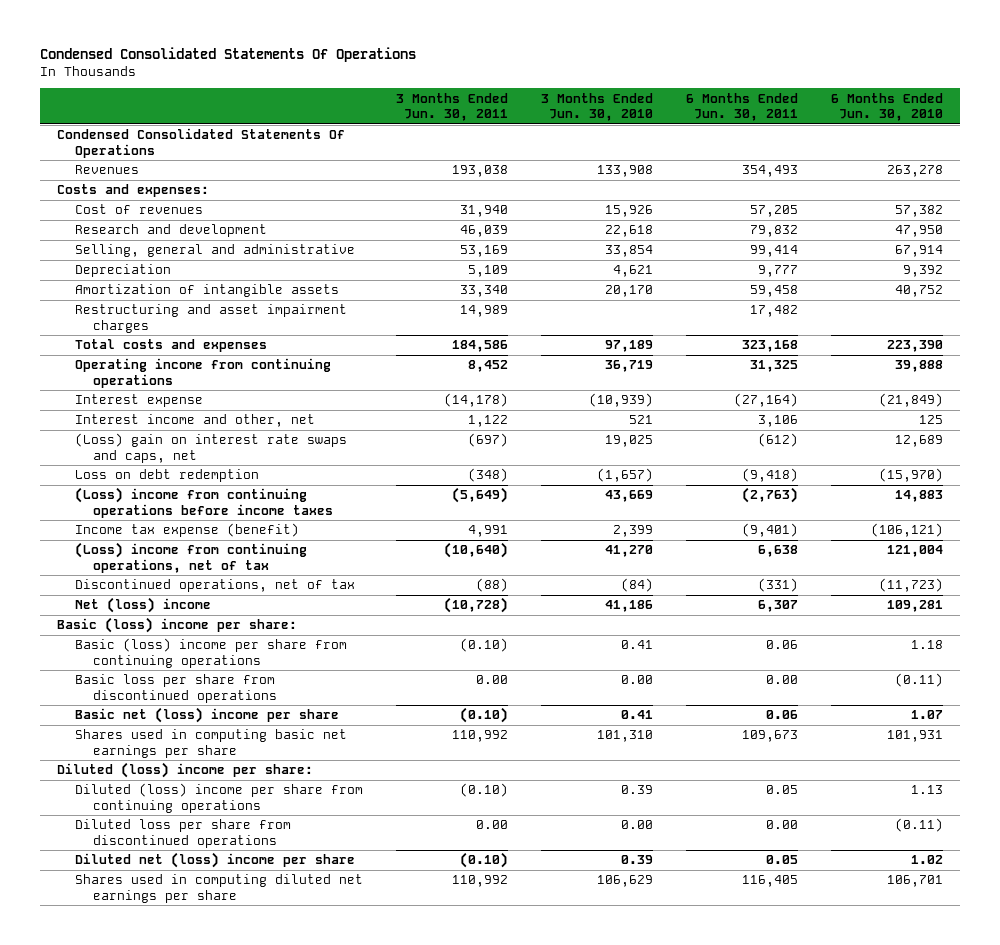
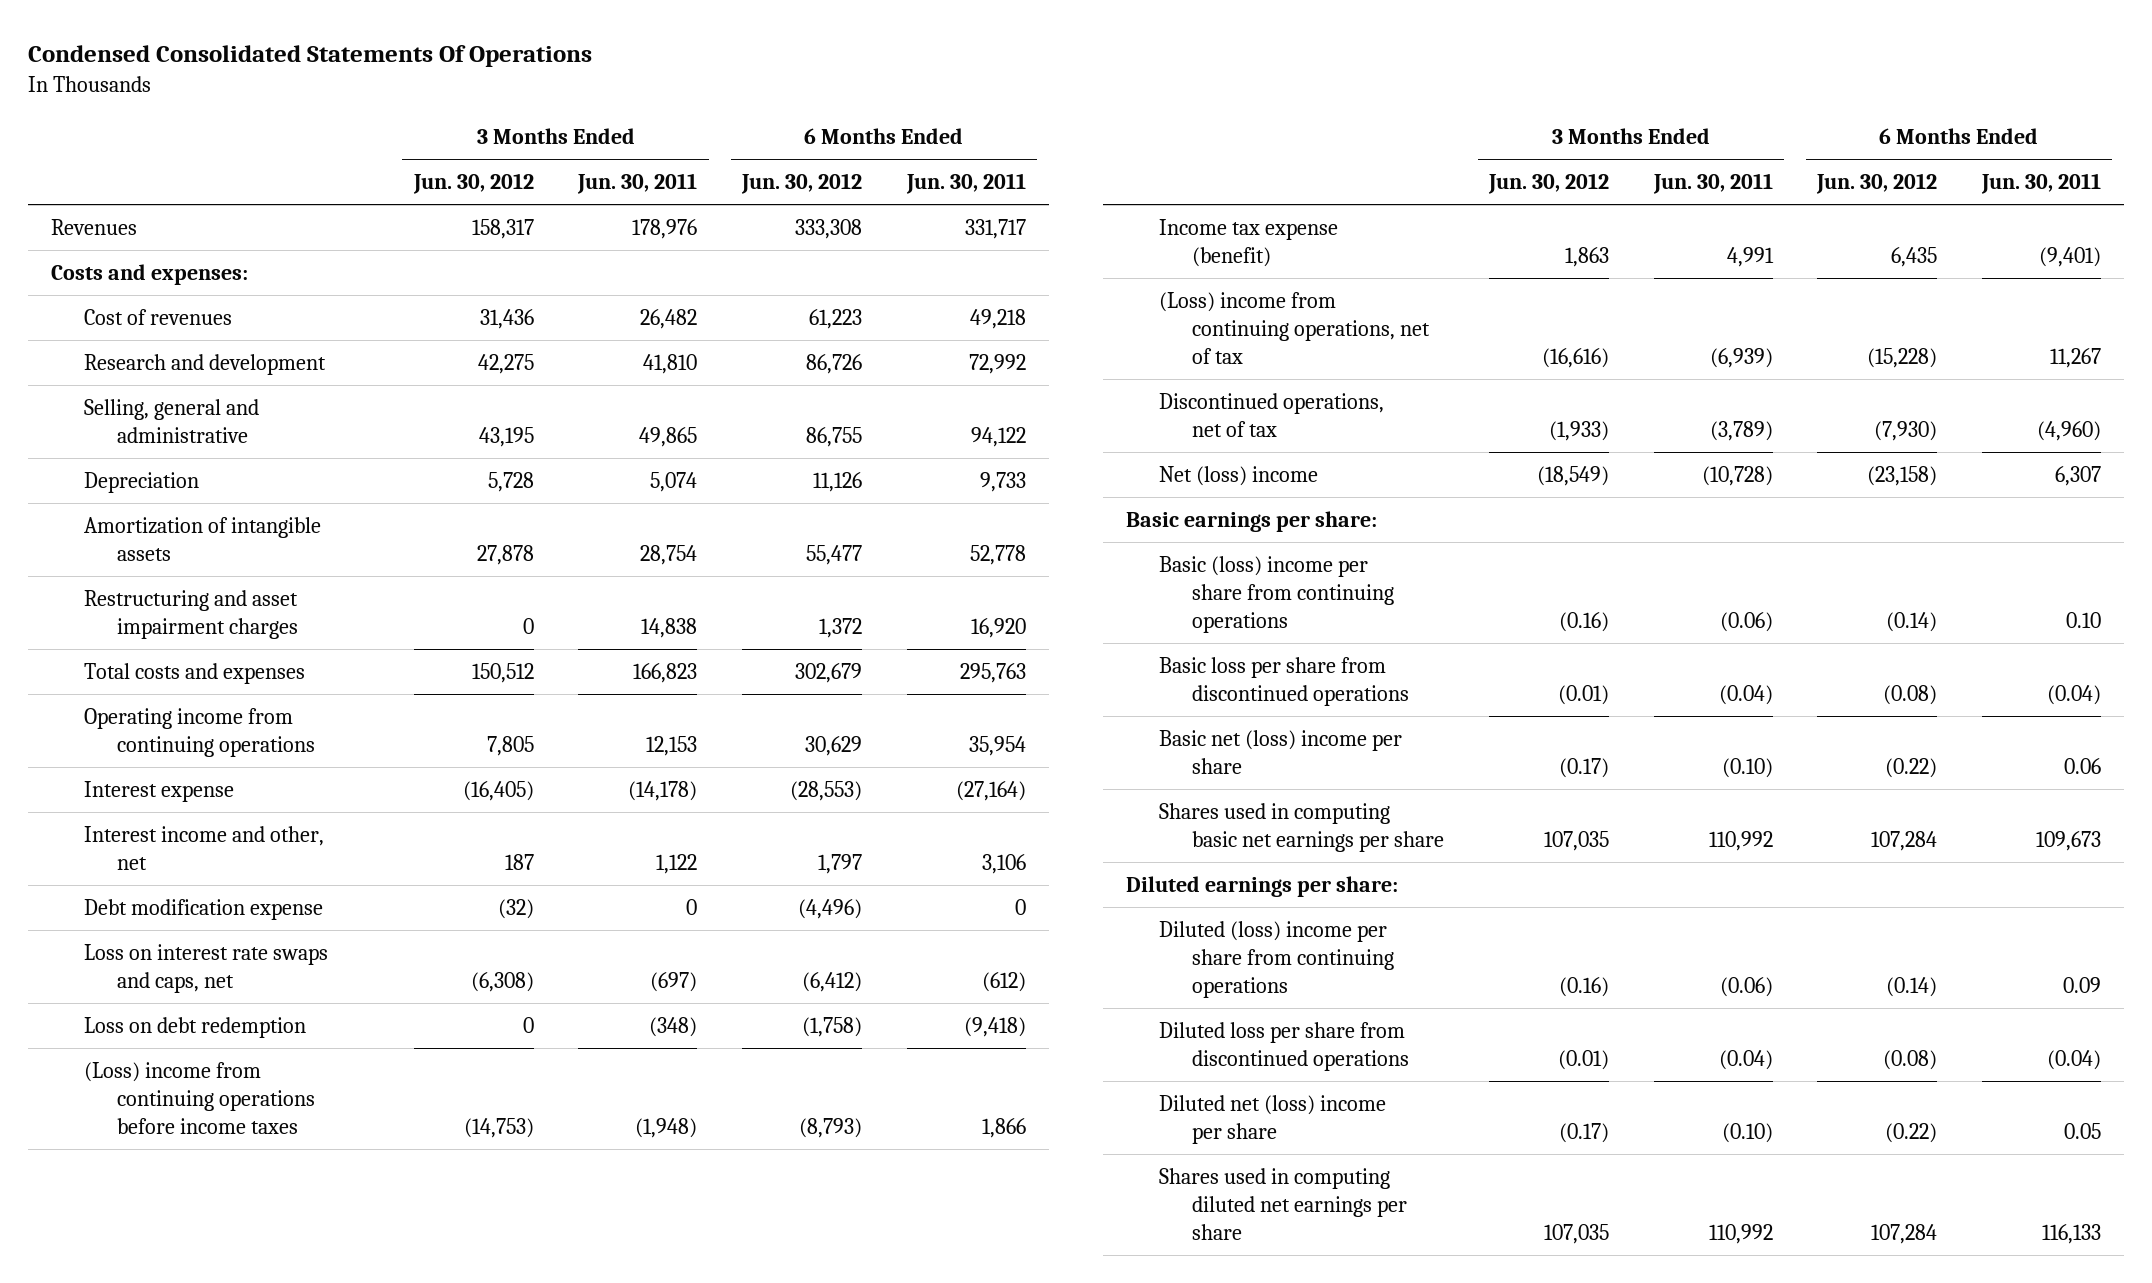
[541,92,654,121] 3 Months Ended Jun. 30, 2010 -> none
[831,92,944,121] 6 Months Ended Jun. 30, 2010 -> none
none -> [412,173,534,195] Jun. 30, 2012
none -> [741,173,863,195] Jun. 30, 2012
[56,128,345,158] Condensed Consolidated Statements Of Operations -> none
[452,165,509,178] 193,038 -> [632,219,698,240] 178,976
[742,165,799,178] 354,493 -> [965,219,1027,240] 331,717
[460,205,509,218] 31,940 -> [640,309,698,330] 26,482
[750,205,799,218] 57,205 -> [970,309,1027,330] 49,218
[460,225,509,238] 46,039 -> [643,354,698,375] 41,810
[750,225,799,238] 79,832 -> [969,354,1027,375] 72,992
[460,245,509,258] 53,169 -> [639,427,698,448] 49,865
[750,245,799,258] 99,414 -> [971,427,1027,448] 94,122
[468,265,509,278] 5,109 -> [650,472,698,493] 5,074
[758,265,799,278] 9,777 -> [980,472,1027,493] 9,733
[460,285,509,298] 33,340 -> [640,545,698,566] 28,754
[750,285,799,298] 59,458 -> [970,545,1027,566] 52,778
[460,305,509,318] 14,989 -> [641,618,698,639] 14,838
[750,305,799,318] 17,482 -> [971,618,1027,639] 16,920
[452,340,509,353] 184,586 -> [633,663,698,684] 166,823
[742,340,799,353] 323,168 -> [960,663,1027,684] 295,763
[468,360,509,373] 8,452 -> [646,736,698,757] 12,153
[750,360,799,373] 31,325 -> [969,736,1027,757] 35,954
none -> [83,899,323,921] Debt modification expense
[75,433,348,463] (Loss) gain on interest rate swaps and caps, net -> [83,944,328,994] Loss on interest rate swaps and caps, net
[452,487,509,504] (5,649) -> [635,1118,698,1139] (1,948)
[742,487,799,504] (2,763) -> [982,1118,1027,1139] 1,866
[444,542,509,559] (10,640) -> [1709,348,1773,369] (6,939)
[758,545,799,558] 6,638 -> [2050,348,2102,369] 11,267
[476,578,509,593] (88) -> [1709,421,1773,442] (3,789)
[758,578,799,593] (331) -> [2037,421,2102,442] (4,960)
[56,617,297,634] Basic (loss) income per share: -> [1125,511,1377,533] Basic earnings per share:
[460,638,509,653] (0.10) -> [1719,612,1773,633] (0.06)
[766,640,799,650] 0.06 -> [2066,612,2102,629] 0.10
[476,675,509,685] 0.00 -> [1718,685,1773,706] (0.04)
[766,675,799,685] 0.00 -> [2047,685,2102,706] (0.04)
[56,762,313,779] Diluted (loss) income per share: -> [1125,876,1398,898] Diluted earnings per share:
[460,783,509,798] (0.10) -> [1719,977,1773,998] (0.06)
[766,785,799,795] 0.05 -> [2063,977,2102,994] 0.09
[476,820,509,830] 0.00 -> [1718,1050,1773,1071] (0.04)
[766,820,799,830] 0.00 -> [2047,1050,2102,1071] (0.04)
[742,875,799,888] 116,405 -> [2042,1224,2102,1245] 116,133

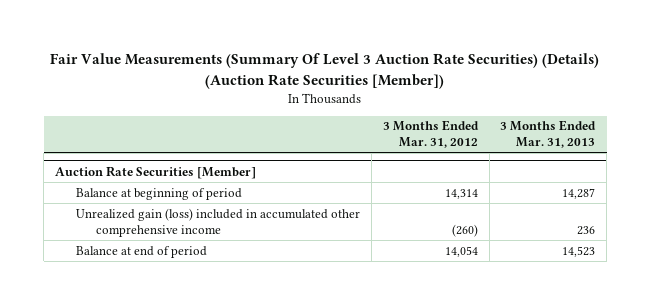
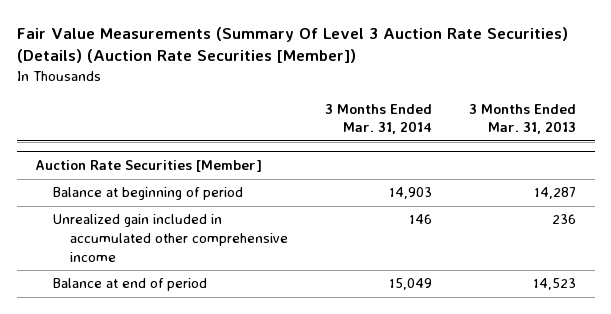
[382,120,479,149] 3 Months Ended Mar. 31, 2012 -> none
none -> [325,103,433,135] 3 Months Ended Mar. 31, 2014
[75,207,360,237] Unrealized gain (loss) included in accumulated other comprehensive income -> [52,214,288,262] Unrealized gain included in accumulated other comprehensive income

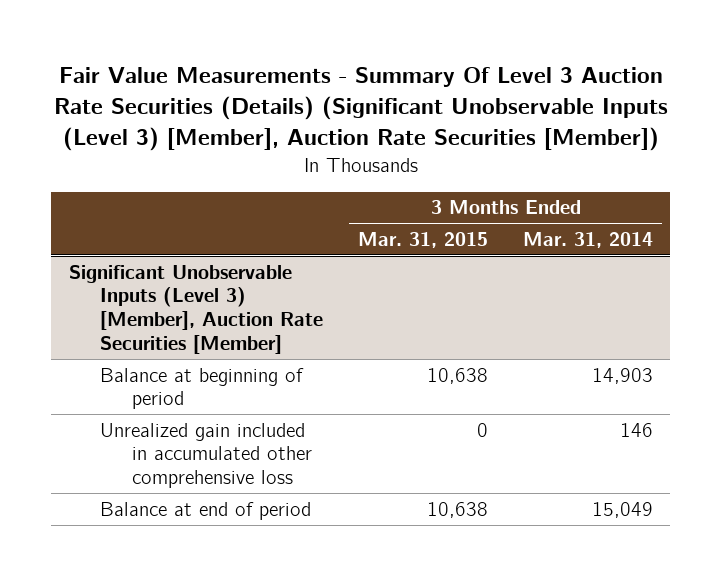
[16,27,568,64] Fair Value Measurements (Summary Of Level 3 Auction Rate Securities) (Details) (Auction Rate Securities [Member]) -> [53,66,668,151] Fair Value Measurements - Summary Of Level 3 Auction Rate Securities (Details) (Significant Unobservable Inputs (Level 3) [Member], Auction Rate Securities [Member])
[469,103,577,135] 3 Months Ended Mar. 31, 2013 -> none
none -> [358,231,489,248] Mar. 31, 2015
[35,159,263,172] Auction Rate Securities [Member] -> none
none -> [68,264,324,354] Significant Unobservable Inputs (Level 3) [Member], Auction Rate Securities [Member]
[52,214,288,262] Unrealized gain included in accumulated other comprehensive income -> [100,422,312,489] Unrealized gain included in accumulated other comprehensive loss

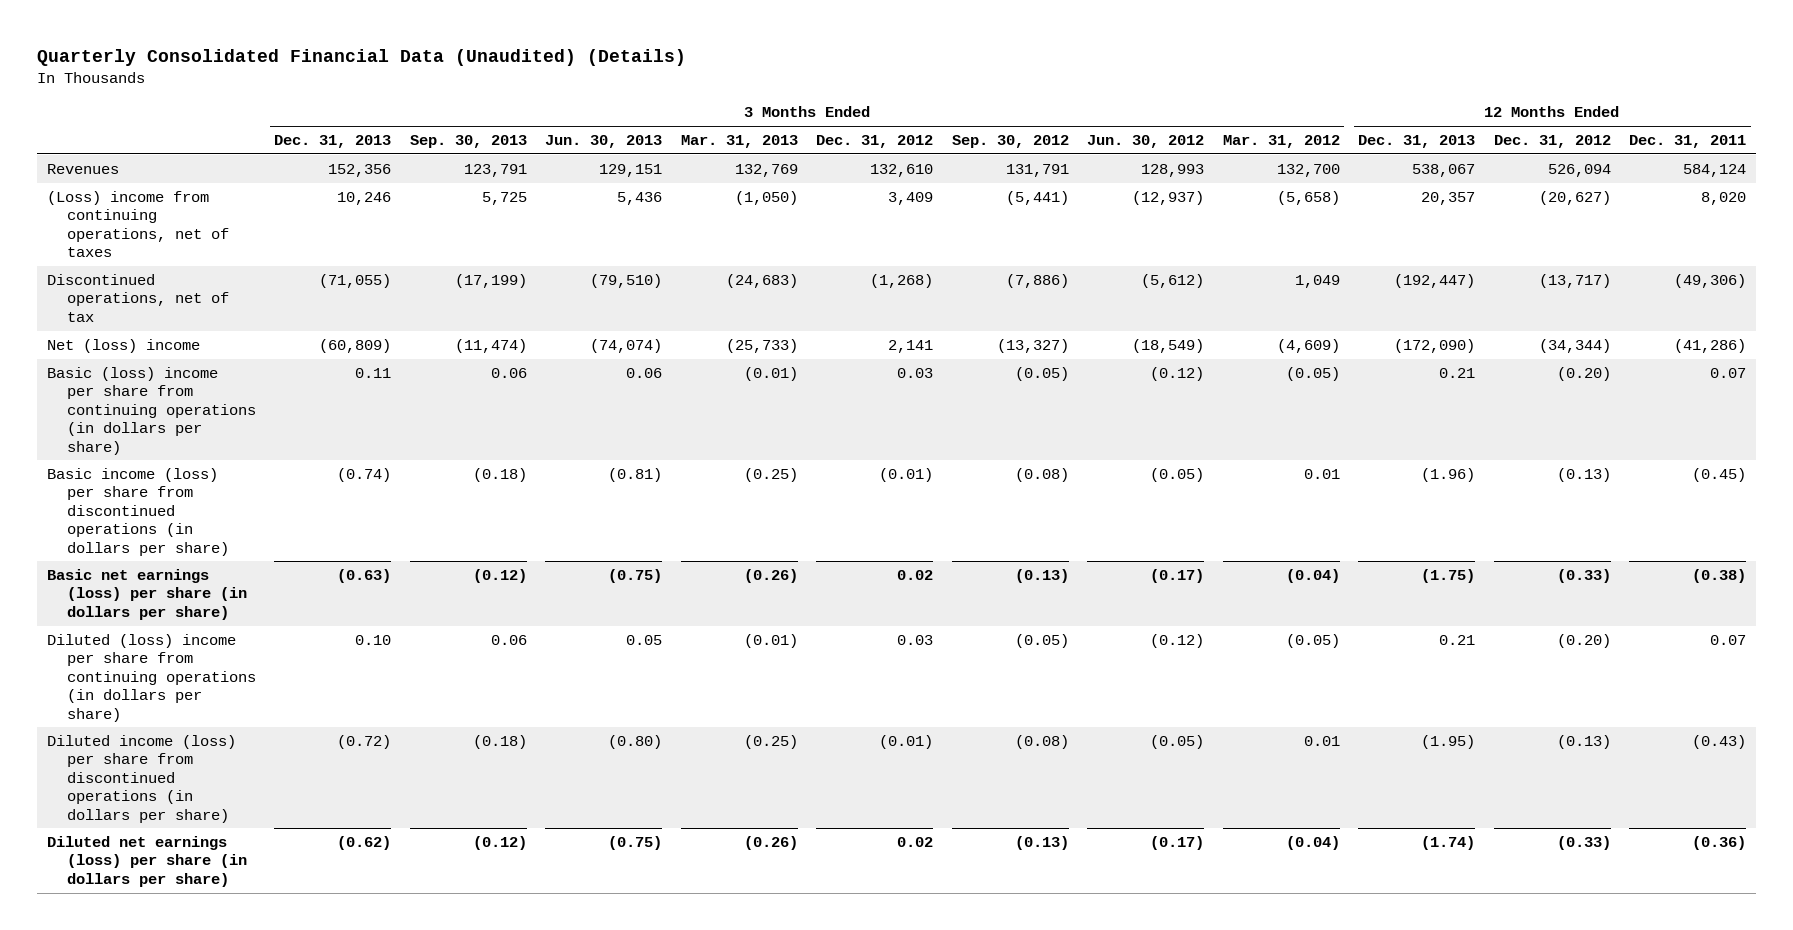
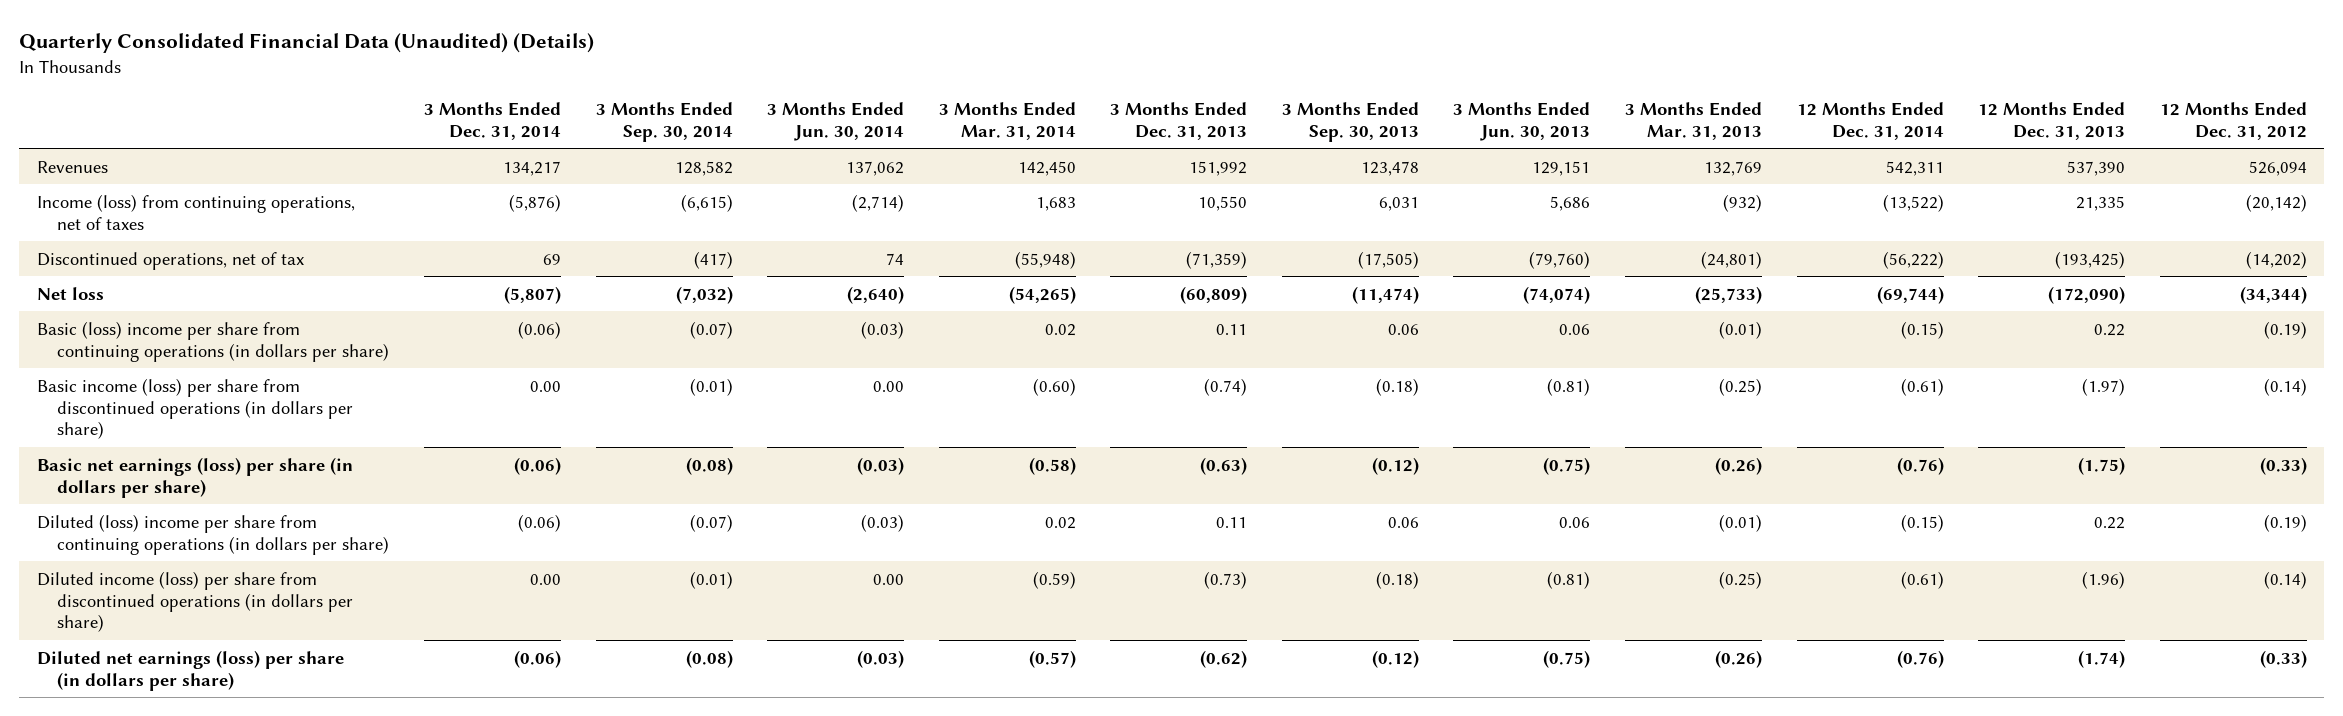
[816,135,934,149] Dec. 31, 2012 -> none
[951,135,1069,149] Sep. 30, 2012 -> none
[1087,135,1205,149] Jun. 30, 2012 -> none
[1222,135,1340,149] Mar. 31, 2012 -> none
[1629,135,1747,149] Dec. 31, 2011 -> none
none -> [424,101,562,140] 3 Months Ended Dec. 31, 2014
none -> [595,101,733,142] 3 Months Ended Sep. 30, 2014
none -> [767,101,905,141] 3 Months Ended Jun. 30, 2014
none -> [938,101,1076,140] 3 Months Ended Mar. 31, 2014
none -> [1796,101,1944,140] 12 Months Ended Dec. 31, 2014
[328,164,392,178] 152,356 -> [1189,160,1248,176] 151,992
[463,164,527,178] 123,791 -> [1360,160,1419,176] 123,478
[1412,164,1476,178] 538,067 -> [2067,160,2126,176] 537,390
[46,191,229,258] (Loss) income from continuing operations, net of taxes -> [36,193,355,230] Income (loss) from continuing operations, net of taxes
[337,192,392,206] 10,246 -> [1198,195,1248,211] 10,550
[481,192,527,206] 5,725 -> [1378,196,1419,211] 6,031
[617,192,663,206] 5,436 -> [1550,195,1591,211] 5,686
[734,191,798,206] (1,050) -> [1723,193,1763,212] (932)
[1421,192,1476,206] 20,357 -> [2076,195,2126,211] 21,335
[1538,191,1611,206] (20,627) -> [2245,193,2307,212] (20,142)
[319,274,392,289] (71,055) -> [1186,250,1248,269] (71,359)
[454,274,527,289] (17,199) -> [1357,250,1419,269] (17,505)
[590,274,663,289] (79,510) -> [1529,250,1591,269] (79,760)
[725,274,798,289] (24,683) -> [1701,250,1763,269] (24,801)
[1394,274,1476,289] (192,447) -> [2055,250,2126,269] (193,425)
[1538,274,1611,289] (13,717) -> [2245,250,2307,269] (14,202)
[46,339,200,354] Net (loss) income -> [36,286,104,300] Net loss
[1439,368,1476,379] 0.21 -> [2094,323,2126,336] 0.22
[1556,367,1611,382] (0.20) -> [2263,320,2307,339] (0.19)
[1421,468,1476,483] (1.96) -> [2082,377,2126,396] (1.97)
[1556,468,1611,483] (0.13) -> [2263,377,2307,396] (0.14)
[355,635,392,646] 0.10 -> [1216,516,1248,528] 0.11
[626,635,663,646] 0.05 -> [1559,516,1591,528] 0.06
[1439,635,1476,646] 0.21 -> [2094,516,2126,529] 0.22
[1556,634,1611,649] (0.20) -> [2263,513,2307,532] (0.19)
[337,735,392,750] (0.72) -> [1204,570,1248,589] (0.73)
[608,735,663,750] (0.80) -> [1547,570,1591,589] (0.81)
[1421,735,1476,750] (1.95) -> [2082,570,2126,589] (1.96)
[1556,735,1611,750] (0.13) -> [2263,570,2307,589] (0.14)

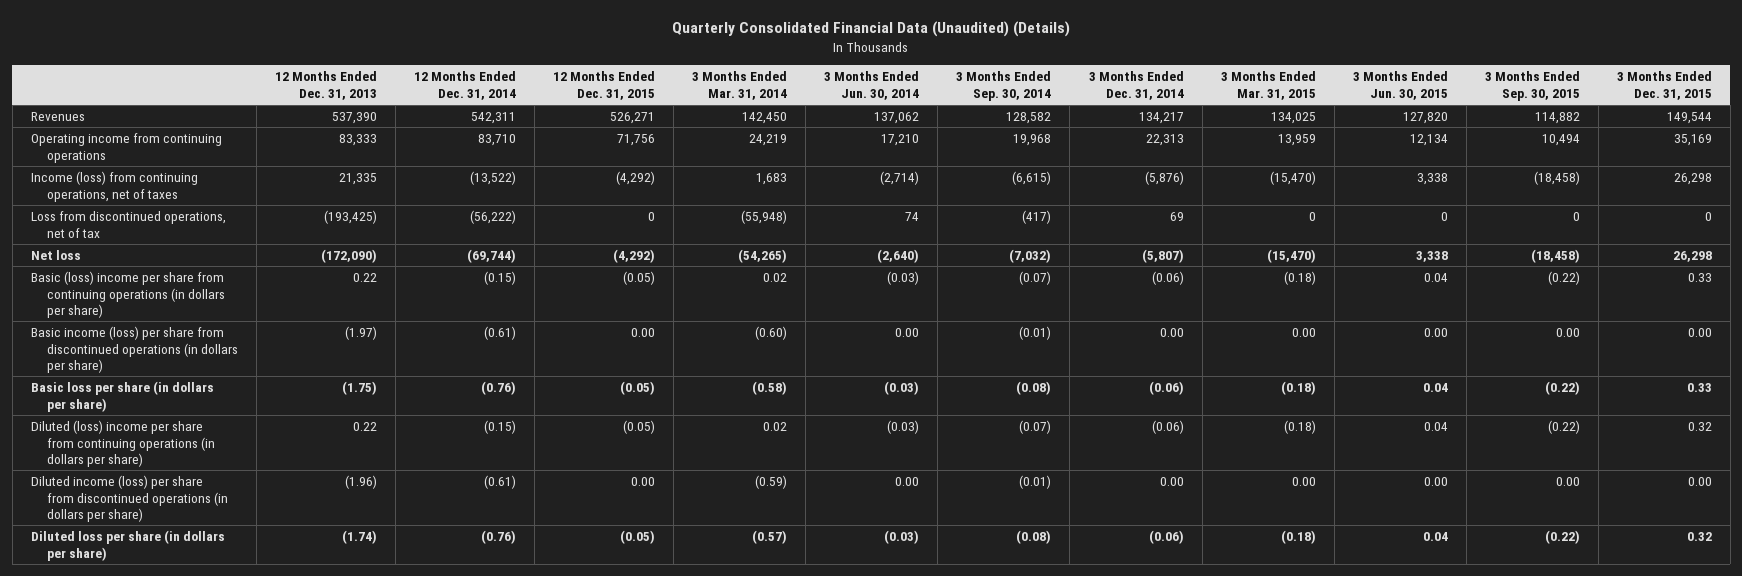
[1110,101,1248,140] 3 Months Ended Dec. 31, 2013 -> none
[1281,101,1419,142] 3 Months Ended Sep. 30, 2013 -> none
[1453,101,1591,141] 3 Months Ended Jun. 30, 2013 -> none
[1625,101,1763,140] 3 Months Ended Mar. 31, 2013 -> none
[2159,101,2307,140] 12 Months Ended Dec. 31, 2012 -> none
none -> [553,71,656,100] 12 Months Ended Dec. 31, 2015
none -> [1220,71,1316,100] 3 Months Ended Mar. 31, 2015
none -> [1352,71,1448,100] 3 Months Ended Jun. 30, 2015
none -> [1484,71,1580,101] 3 Months Ended Sep. 30, 2015
none -> [1616,71,1712,100] 3 Months Ended Dec. 31, 2015
none -> [30,132,222,163] Operating income from continuing operations
[36,251,304,270] Discontinued operations, net of tax -> [30,210,226,238] Loss from discontinued operations, net of tax
[36,456,353,498] Basic net earnings (loss) per share (in dollars per share) -> [30,380,214,412] Basic loss per share (in dollars per share)
[36,649,344,691] Diluted net earnings (loss) per share (in dollars per share) -> [30,529,225,561] Diluted loss per share (in dollars per share)

